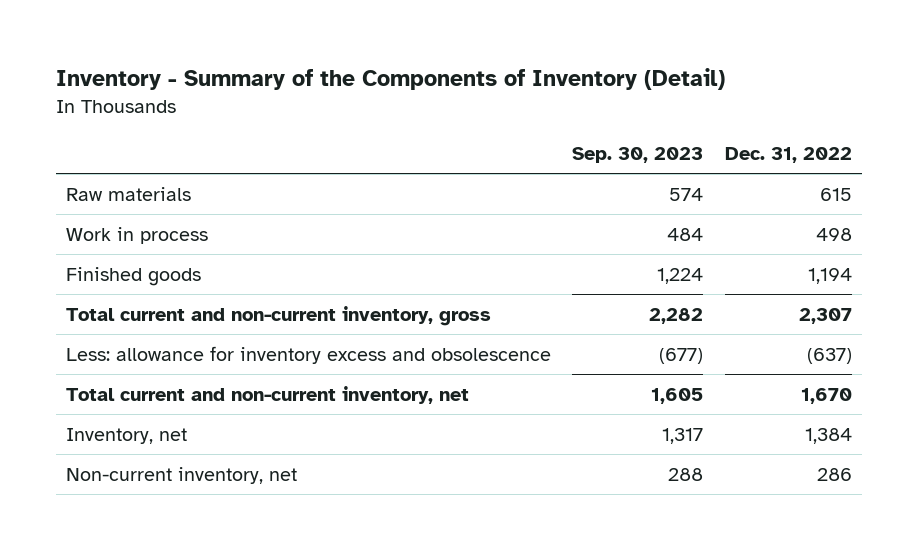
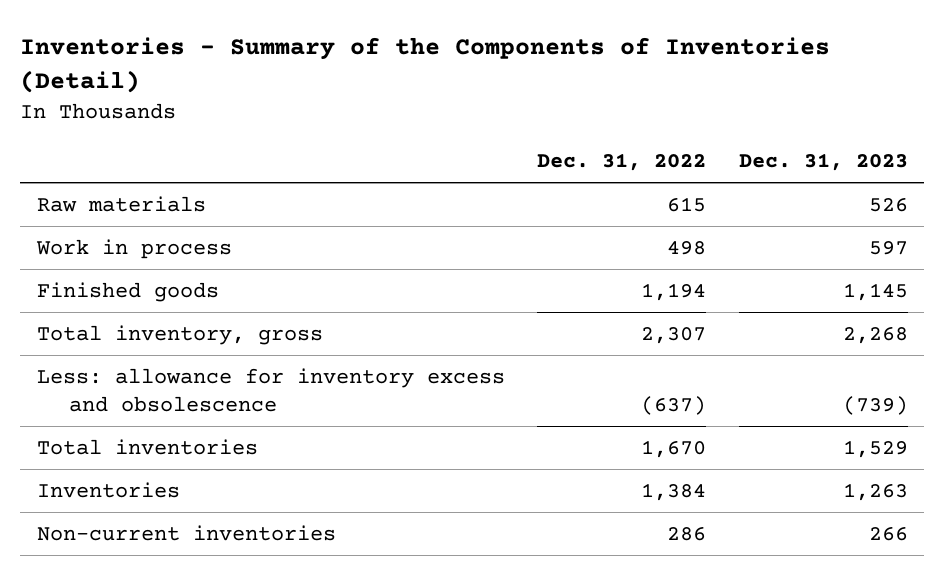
[55,68,725,91] Inventory - Summary of the Components of Inventory (Detail) -> [20,37,831,94] Inventories - Summary of the Components of Inventories (Detail)
[572,147,704,164] Sep. 30, 2023 -> none
none -> [738,153,908,172] Dec. 31, 2023
[66,305,492,326] Total current and non-current inventory, gross -> [36,324,323,345] Total inventory, gross
[66,385,470,404] Total current and non-current inventory, net -> [36,438,258,455] Total inventories
[66,427,188,444] Inventory, net -> [36,481,180,498] Inventories
[66,466,298,484] Non-current inventory, net -> [36,524,336,541] Non-current inventories

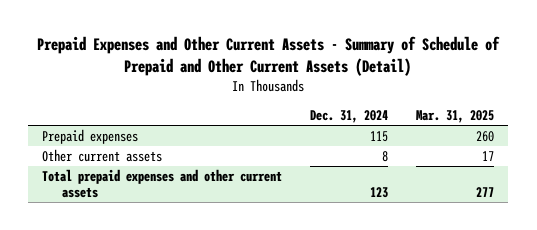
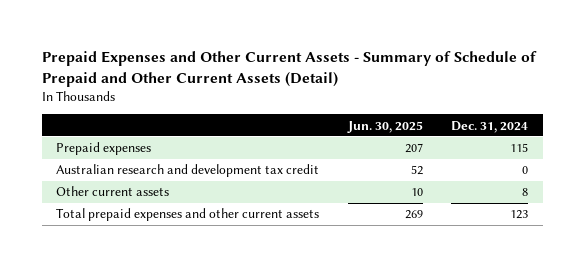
[416,110,495,124] Mar. 31, 2025 -> none
none -> [346,120,423,133] Jun. 30, 2025
none -> [56,164,320,178] Australian research and development tax credit

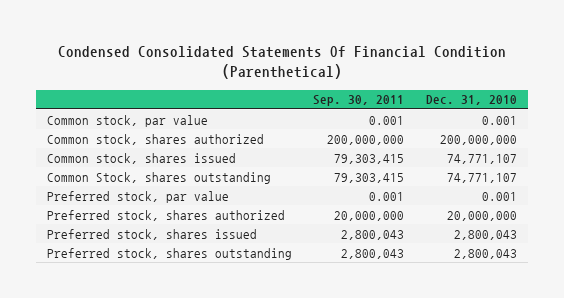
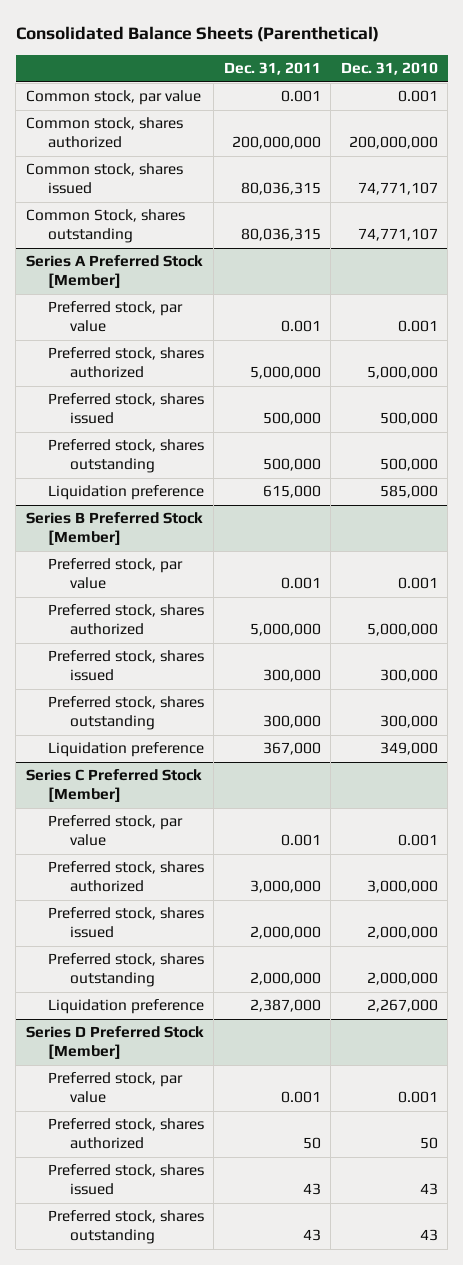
[57,46,506,80] Condensed Consolidated Statements Of Financial Condition (Parenthetical) -> [15,26,379,43] Consolidated Balance Sheets (Parenthetical)
[313,95,405,107] Sep. 30, 2011 -> none
none -> [223,62,321,76] Dec. 31, 2011
none -> [25,255,203,289] Series A Preferred Stock [Member]
[447,210,518,221] 20,000,000 -> [366,366,438,380] 5,000,000
[454,229,518,240] 2,800,043 -> [379,412,438,426] 500,000
[454,248,518,259] 2,800,043 -> [379,458,438,472] 500,000
none -> [47,485,204,501] Liquidation preference
none -> [25,512,203,546] Series B Preferred Stock [Member]
none -> [47,558,183,590] Preferred stock, par value
none -> [47,604,204,636] Preferred stock, shares authorized
none -> [47,650,204,682] Preferred stock, shares issued
none -> [47,696,204,731] Preferred stock, shares outstanding
none -> [47,742,204,758] Liquidation preference
none -> [25,769,202,803] Series C Preferred Stock [Member]
none -> [47,815,183,847] Preferred stock, par value
none -> [47,861,204,893] Preferred stock, shares authorized
none -> [47,907,204,939] Preferred stock, shares issued
none -> [47,953,204,988] Preferred stock, shares outstanding
none -> [47,999,204,1015] Liquidation preference
none -> [25,1026,204,1060] Series D Preferred Stock [Member]
none -> [47,1072,183,1104] Preferred stock, par value
none -> [47,1118,204,1150] Preferred stock, shares authorized
none -> [47,1164,204,1196] Preferred stock, shares issued
none -> [47,1210,204,1245] Preferred stock, shares outstanding

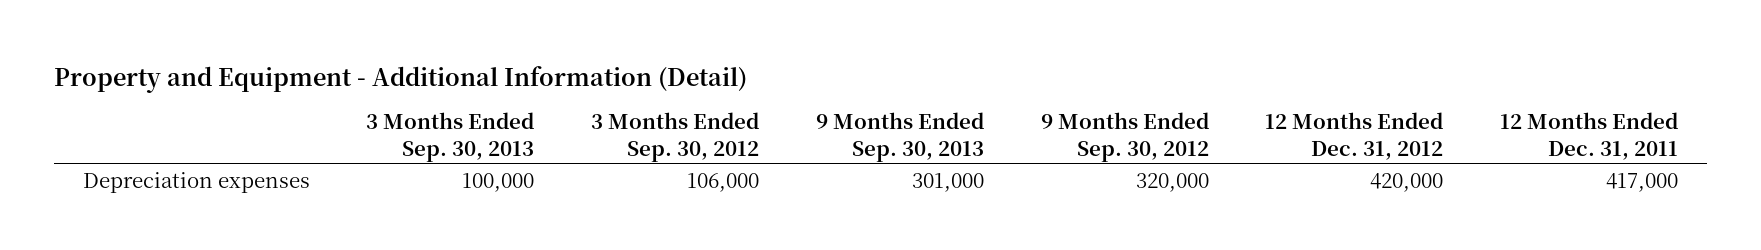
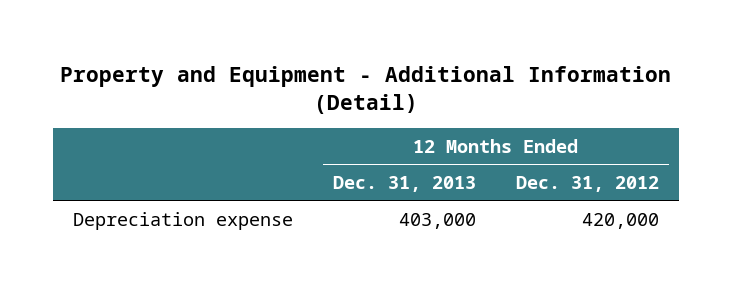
[366,112,535,162] 3 Months Ended Sep. 30, 2013 -> none
[591,112,760,162] 3 Months Ended Sep. 30, 2012 -> none
[815,112,984,162] 9 Months Ended Sep. 30, 2013 -> none
[1040,112,1209,162] 9 Months Ended Sep. 30, 2012 -> none
[1500,112,1679,160] 12 Months Ended Dec. 31, 2011 -> none
none -> [333,175,477,192] Dec. 31, 2013
[82,172,310,194] Depreciation expenses -> [73,211,294,230] Depreciation expense

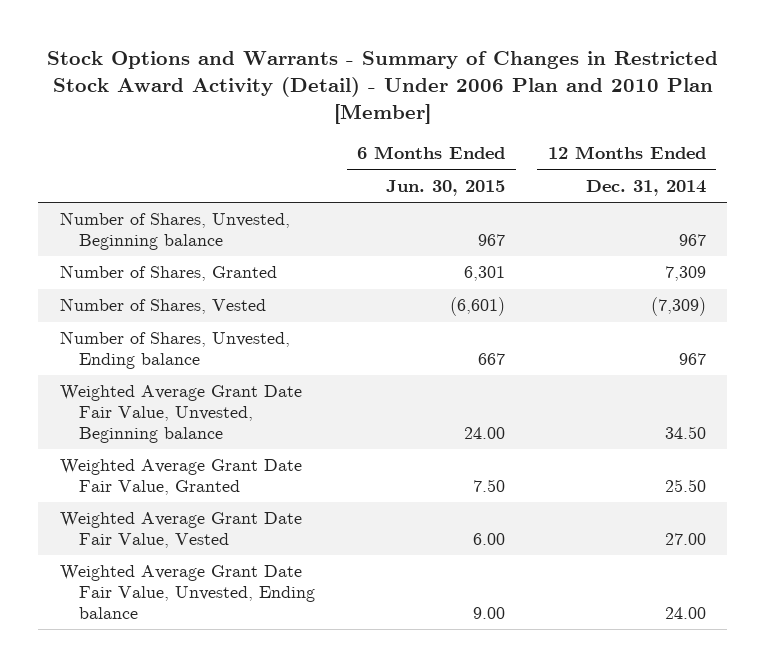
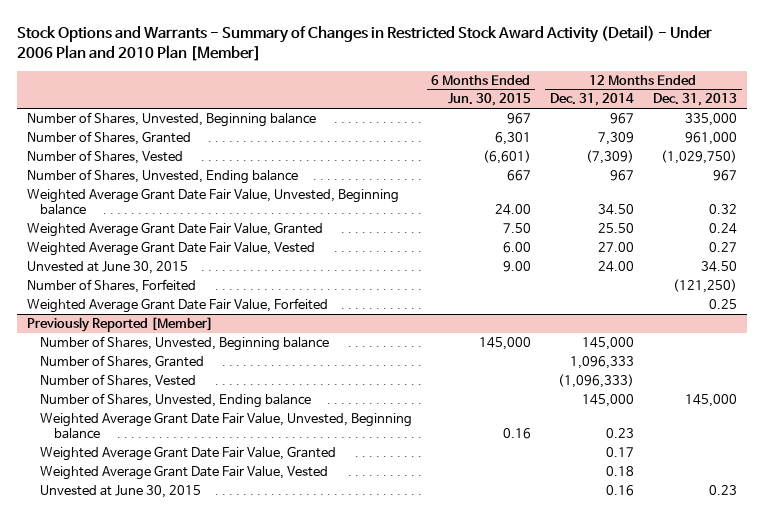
none -> [653,93,738,107] Dec. 31, 2013
[59,565,315,619] Weighted Average Grant Date Fair Value, Unvested, Ending balance -> [27,261,189,275] Unvested at June 30, 2015
none -> [27,279,197,294] Number of Shares, Forfeited
none -> [27,298,329,314] Weighted Average Grant Date Fair Value, Forfeited
none -> [27,317,214,333] Previously Reported [Member]
none -> [40,336,330,352] Number of Shares, Unvested, Beginning balance
none -> [40,355,205,370] Number of Shares, Granted
none -> [40,374,197,389] Number of Shares, Vested
none -> [40,393,312,409] Number of Shares, Unvested, Ending balance
none -> [40,412,413,440] Weighted Average Grant Date Fair Value, Unvested, Beginning balance
none -> [40,446,337,462] Weighted Average Grant Date Fair Value, Granted
none -> [40,465,329,481] Weighted Average Grant Date Fair Value, Vested
none -> [40,485,202,499] Unvested at June 30, 2015

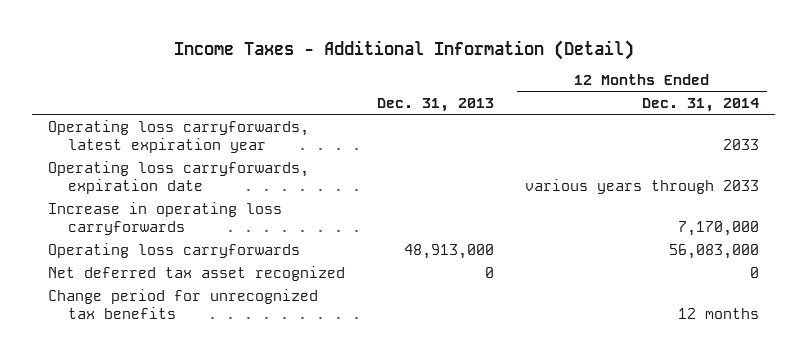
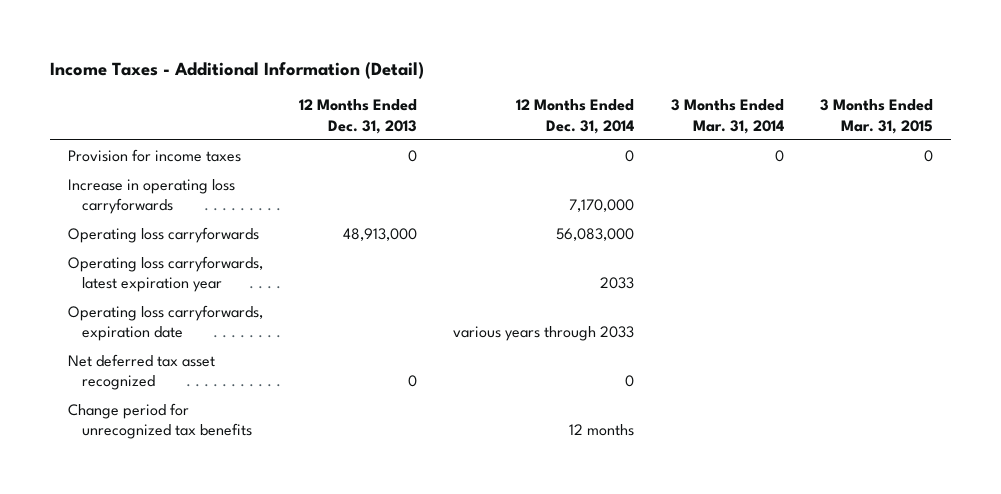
[376,98,494,113] Dec. 31, 2013 -> none
none -> [299,99,418,134] 12 Months Ended Dec. 31, 2013
none -> [670,99,784,134] 3 Months Ended Mar. 31, 2014
none -> [820,99,934,134] 3 Months Ended Mar. 31, 2015
none -> [67,148,241,162] Provision for income taxes
[48,120,310,154] Operating loss carryforwards, latest expiration year -> [67,255,263,292] Operating loss carryforwards, latest expiration year
[48,161,310,195] Operating loss carryforwards, expiration date -> [67,304,263,341] Operating loss carryforwards, expiration date

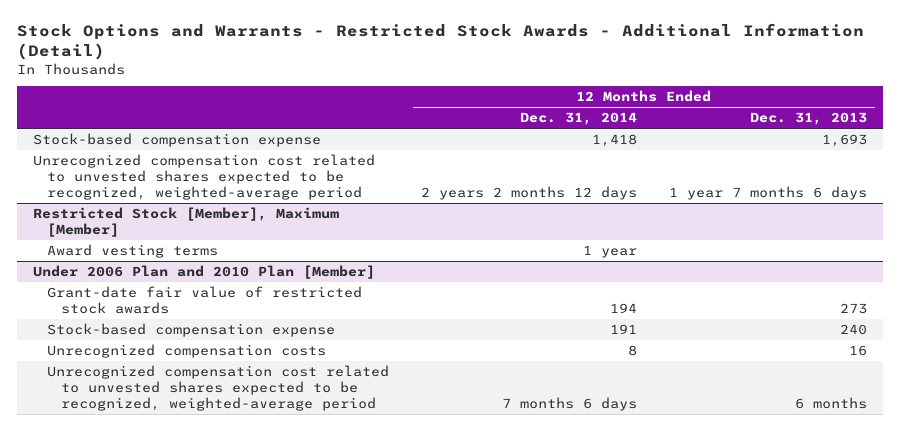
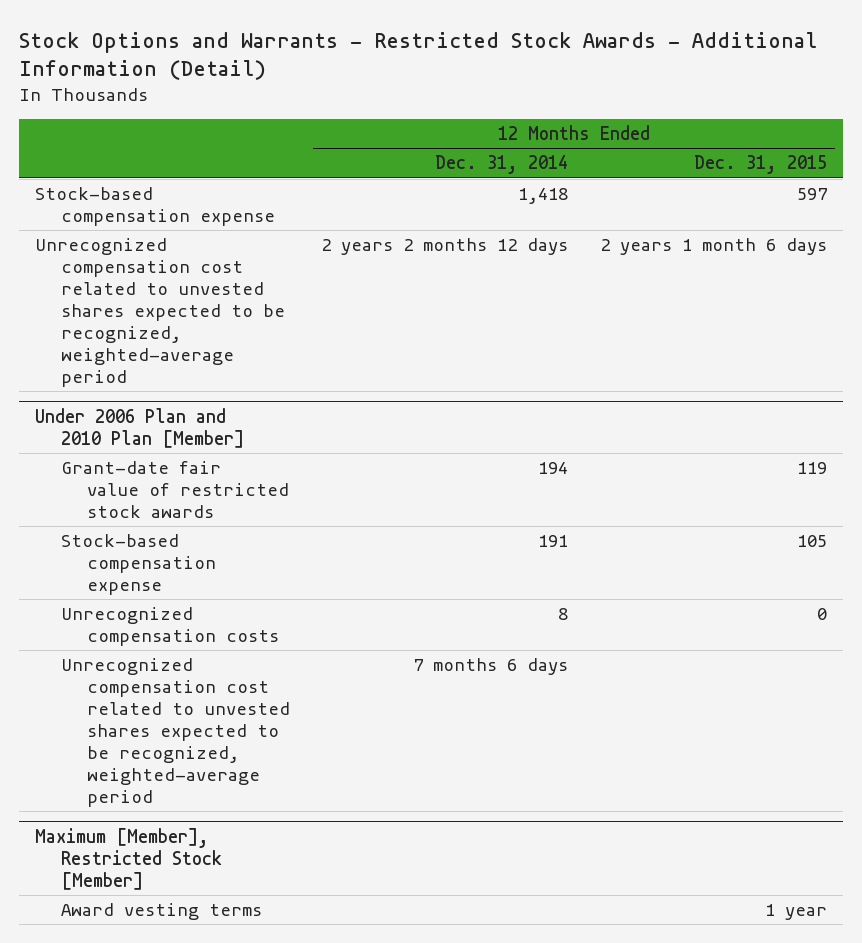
[749,112,867,126] Dec. 31, 2013 -> none
none -> [694,155,828,175] Dec. 31, 2015
[32,206,339,238] Restricted Stock [Member], Maximum [Member] -> none
[46,243,218,258] Award vesting terms -> none
none -> [35,827,222,890] Maximum [Member], Restricted Stock [Member]
none -> [60,902,262,920] Award vesting terms

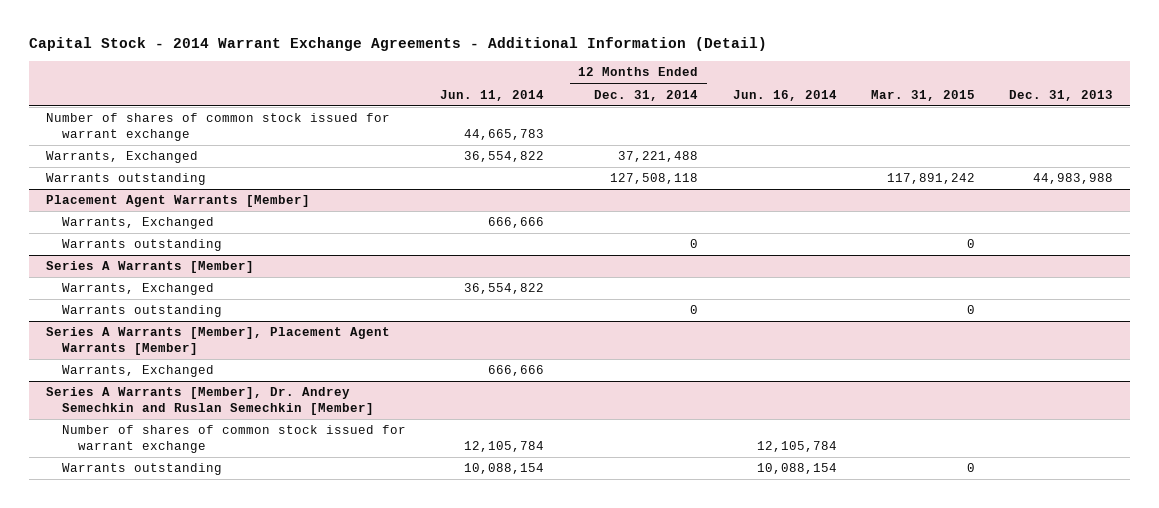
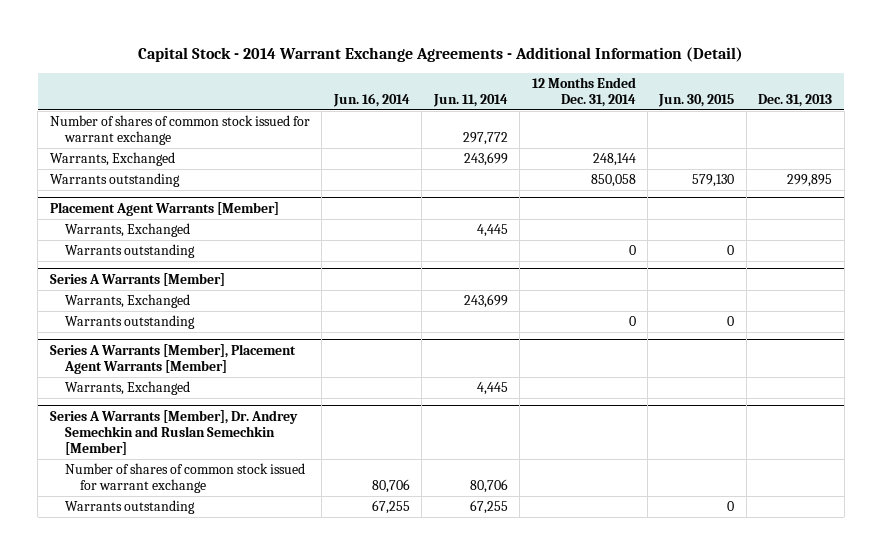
[870,89,975,101] Mar. 31, 2015 -> none
none -> [658,94,735,108] Jun. 30, 2015
[464,129,545,141] 44,665,783 -> [462,131,508,145] 297,772
[464,151,545,163] 36,554,822 -> [463,151,508,166] 243,699
[618,151,699,163] 37,221,488 -> [592,152,636,166] 248,144
[610,173,699,185] 127,508,118 -> [590,173,636,187] 850,058
[1033,173,1114,185] 44,983,988 -> [787,173,833,187] 299,895
[488,217,545,229] 666,666 -> [476,223,508,237] 4,445
[464,283,545,295] 36,554,822 -> [463,293,508,308] 243,699
[488,365,545,377] 666,666 -> [476,381,508,395] 4,445
[464,441,545,453] 12,105,784 -> [469,478,508,493] 80,706
[756,441,837,453] 12,105,784 -> [371,478,410,493] 80,706
[464,463,545,475] 10,088,154 -> [469,499,508,514] 67,255
[756,463,837,475] 10,088,154 -> [371,499,410,514] 67,255

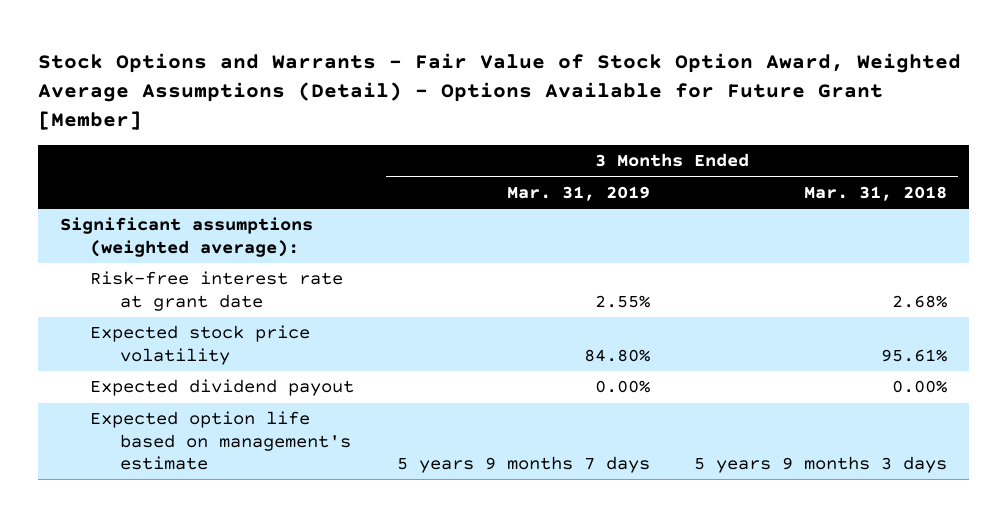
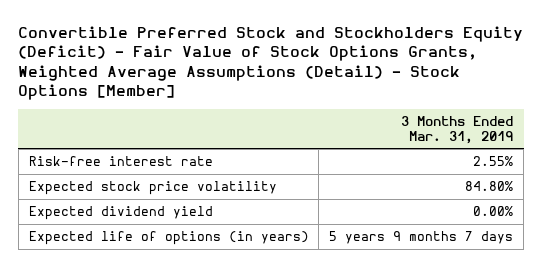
[38,52,962,130] Stock Options and Warrants - Fair Value of Stock Option Award, Weighted Average Assumptions (Detail) - Options Available for Future Grant [Member] -> [18,25,524,101] Convertible Preferred Stock and Stockholders Equity (Deficit) - Fair Value of Stock Options Grants, Weighted Average Assumptions (Detail) - Stock Options [Member]
[803,186,947,202] Mar. 31, 2018 -> none
[60,217,314,257] Significant assumptions (weighted average): -> none
[89,271,343,311] Risk-free interest rate at grant date -> [28,156,213,167] Risk-free interest rate
[89,379,354,397] Expected dividend payout -> [28,206,213,221] Expected dividend yield
[89,411,351,471] Expected option life based on management's estimate -> [28,231,309,246] Expected life of options (in years)

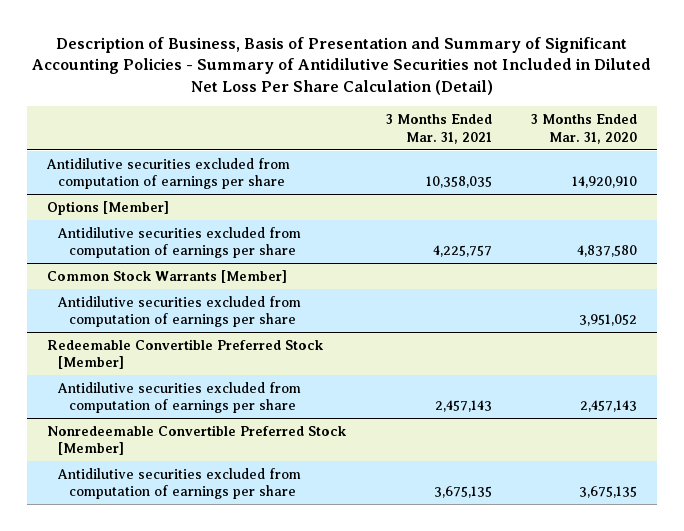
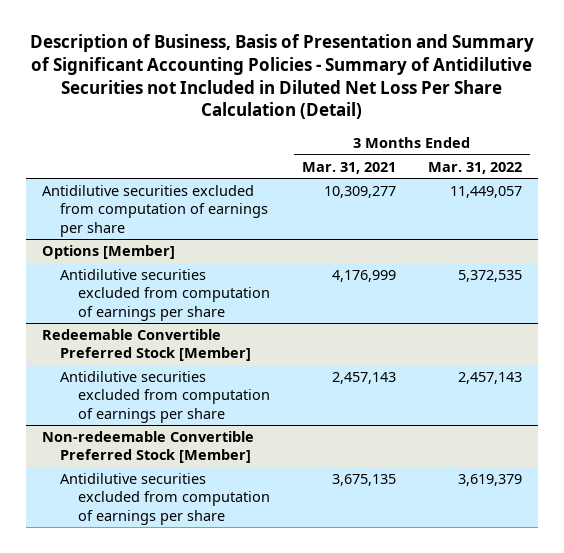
[531,113,638,144] 3 Months Ended Mar. 31, 2020 -> none
none -> [427,161,522,174] Mar. 31, 2022
[425,176,492,189] 10,358,035 -> [323,186,396,199] 10,309,277
[46,269,287,283] Common Stock Warrants [Member] -> none
[57,295,302,328] Antidilutive securities excluded from computation of earnings per share -> none
[432,245,492,258] 4,225,757 -> [331,270,396,283] 4,176,999
[46,424,347,456] Nonredeemable Convertible Preferred Stock [Member] -> [41,431,254,464] Non-redeemable Convertible Preferred Stock [Member]

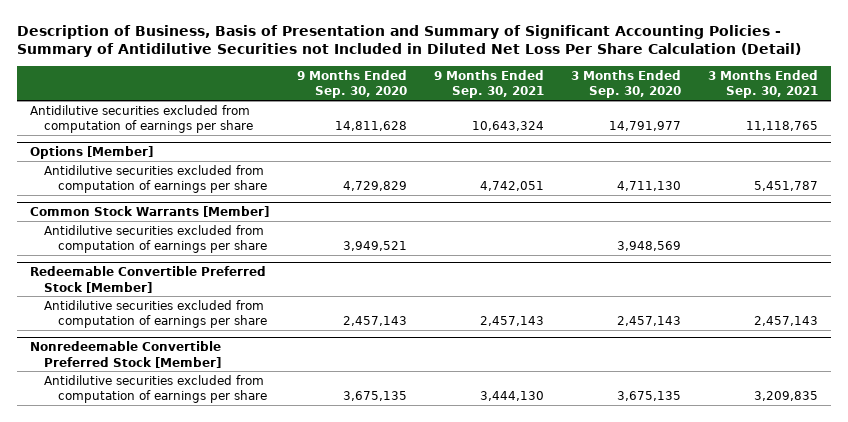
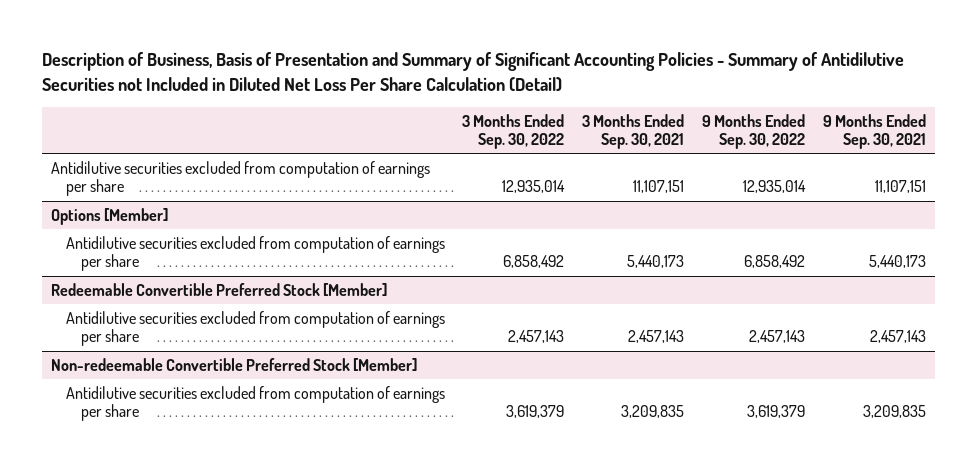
[296,70,407,99] 9 Months Ended Sep. 30, 2020 -> none
[570,70,681,99] 3 Months Ended Sep. 30, 2020 -> none
none -> [462,113,565,150] 3 Months Ended Sep. 30, 2022
none -> [702,113,806,150] 9 Months Ended Sep. 30, 2022
[471,120,544,131] 10,643,324 -> [874,180,926,194] 11,107,151
[745,120,818,131] 11,118,765 -> [633,180,685,194] 11,107,151
[30,206,270,218] Common Stock Warrants [Member] -> none
[44,224,267,253] Antidilutive securities excluded from computation of earnings per share -> none
[479,180,544,191] 4,742,051 -> [868,255,926,269] 5,440,173
[753,180,818,191] 5,451,787 -> [627,255,685,269] 5,440,173
[30,341,222,368] Nonredeemable Convertible Preferred Stock [Member] -> [50,357,417,371] Non-redeemable Convertible Preferred Stock [Member]
[479,390,544,401] 3,444,130 -> [862,405,926,419] 3,209,835

